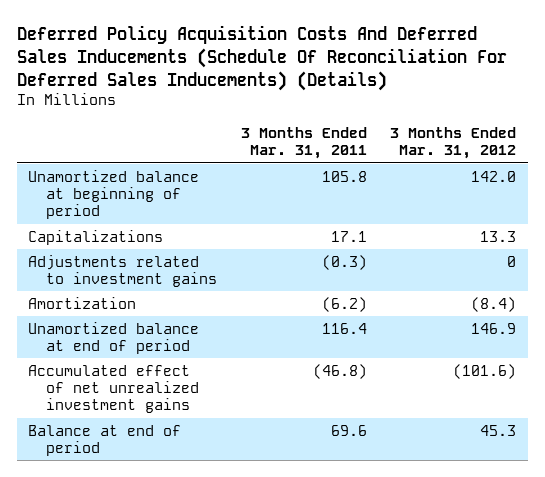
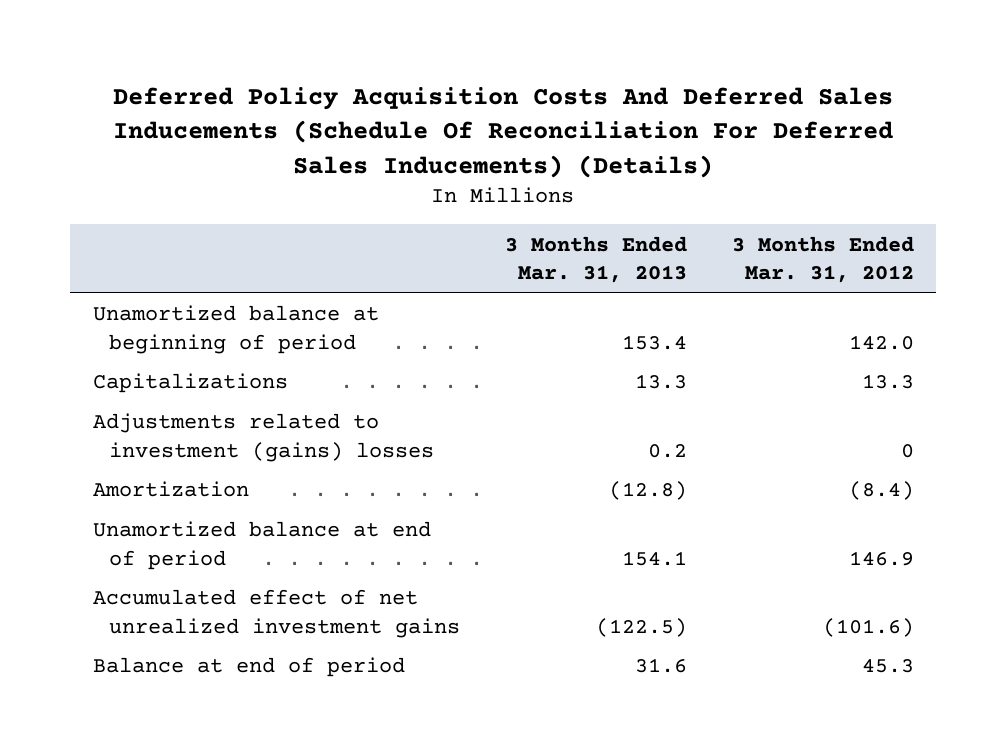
[240,126,367,160] 3 Months Ended Mar. 31, 2011 -> none
none -> [505,235,688,283] 3 Months Ended Mar. 31, 2013
[28,254,217,287] Adjustments related to investment gains -> [92,413,435,462] Adjustments related to investment (gains) losses

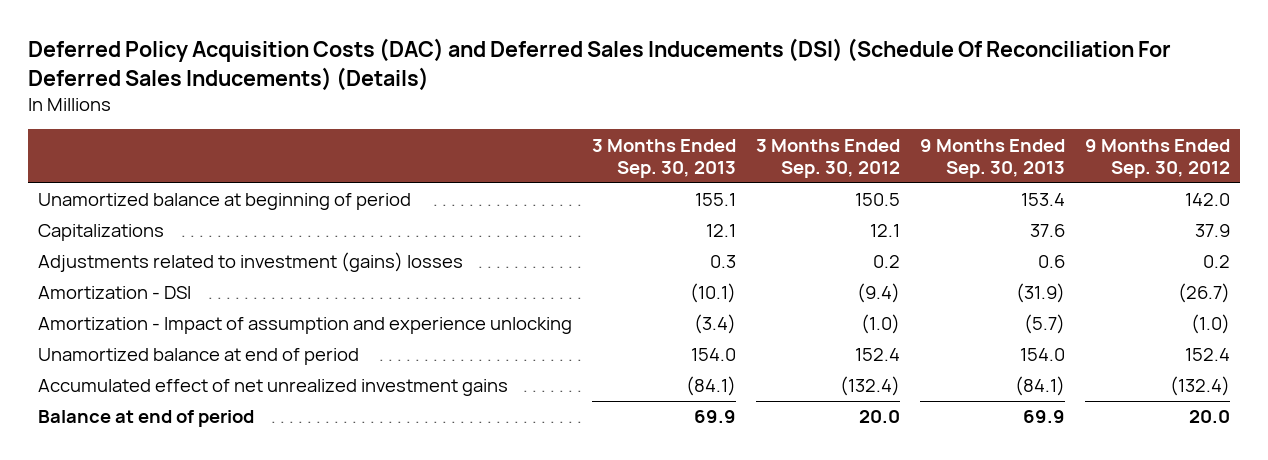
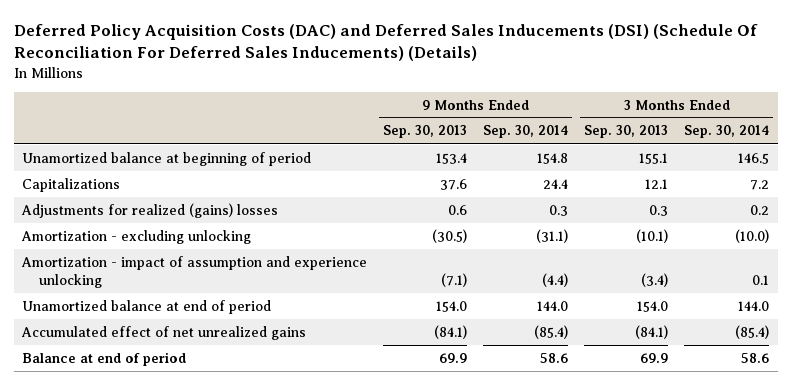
[756,138,901,178] 3 Months Ended Sep. 30, 2012 -> none
[1085,138,1231,178] 9 Months Ended Sep. 30, 2012 -> none
none -> [483,125,569,139] Sep. 30, 2014
none -> [684,125,770,139] Sep. 30, 2014
[38,252,464,273] Adjustments related to investment (gains) losses -> [21,202,279,218] Adjustments for realized (gains) losses
[38,286,192,300] Amortization - DSI -> [21,229,252,244] Amortization - excluding unlocking
[1016,283,1066,304] (31.9) -> [432,228,468,243] (30.5)
[38,317,573,335] Amortization - Impact of assumption and experience unlocking -> [21,255,368,288] Amortization - impact of assumption and experience unlocking
[1024,314,1066,335] (5.7) -> [441,272,468,287] (7.1)
[38,379,509,397] Accumulated effect of net unrealized investment gains -> [21,325,307,340] Accumulated effect of net unrealized gains

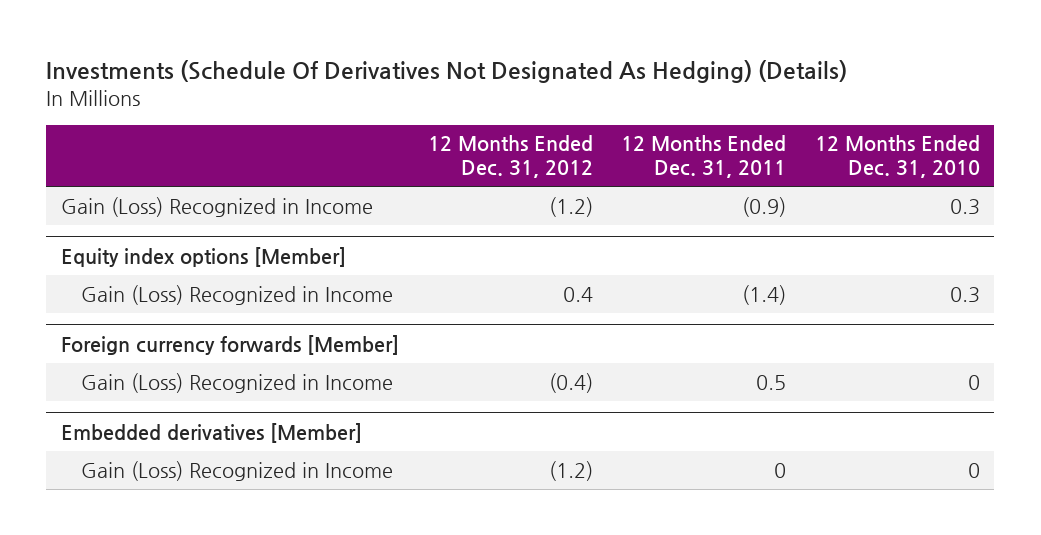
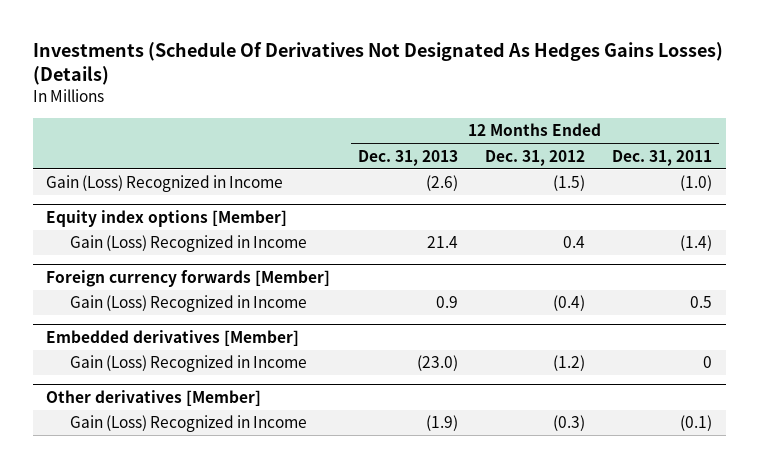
[46,59,848,83] Investments (Schedule Of Derivatives Not Designated As Hedging) (Details) -> [32,41,723,86] Investments (Schedule Of Derivatives Not Designated As Hedges Gains Losses) (Details)
[815,135,981,179] 12 Months Ended Dec. 31, 2010 -> none
none -> [357,149,458,166] Dec. 31, 2013
[548,196,593,217] (1.2) -> [552,175,585,192] (1.5)
[742,196,787,217] (0.9) -> [680,175,713,192] (1.0)
none -> [46,390,262,407] Other derivatives [Member]
none -> [69,415,307,433] Gain (Loss) Recognized in Income

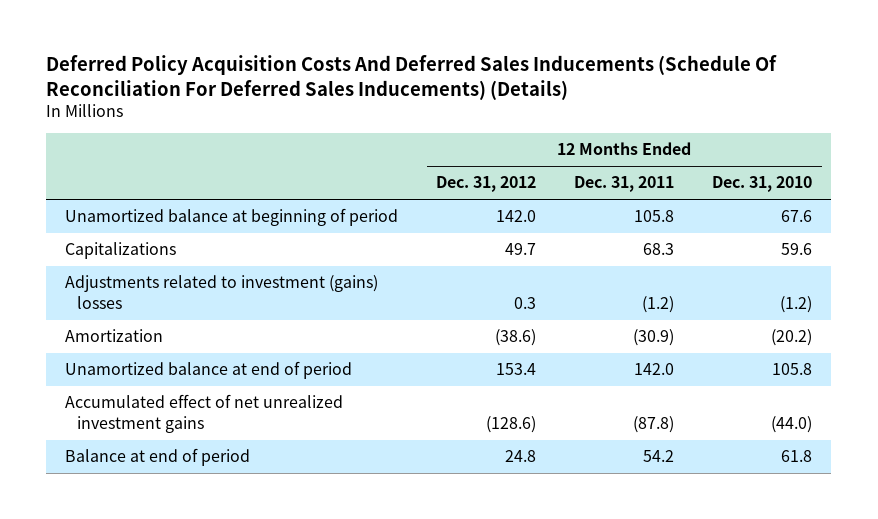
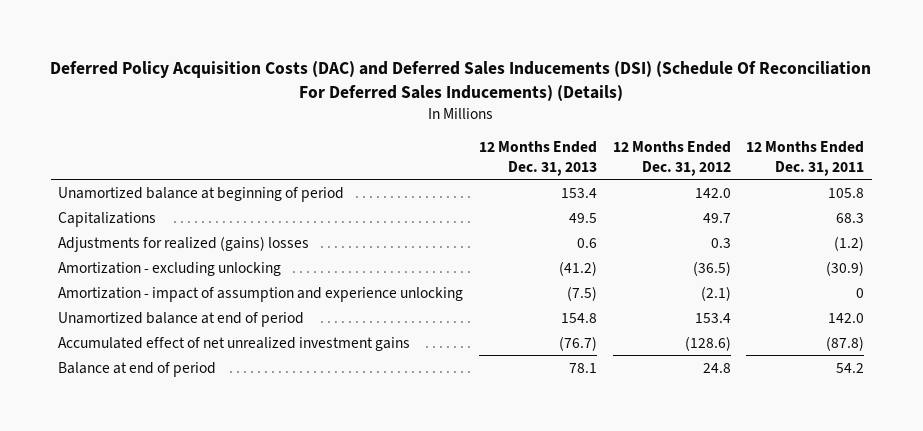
[46,55,778,100] Deferred Policy Acquisition Costs And Deferred Sales Inducements (Schedule Of Reconciliation For Deferred Sales Inducements) (Details) -> [50,61,872,102] Deferred Policy Acquisition Costs (DAC) and Deferred Sales Inducements (DSI) (Schedule Of Reconciliation For Deferred Sales Inducements) (Details)
[712,176,813,193] Dec. 31, 2010 -> none
none -> [479,140,598,176] 12 Months Ended Dec. 31, 2013
[65,329,164,343] Amortization -> none
[65,275,379,309] Adjustments related to investment (gains) losses -> [58,235,310,252] Adjustments for realized (gains) losses
none -> [58,261,282,276] Amortization - excluding unlocking
none -> [58,286,464,302] Amortization - impact of assumption and experience unlocking

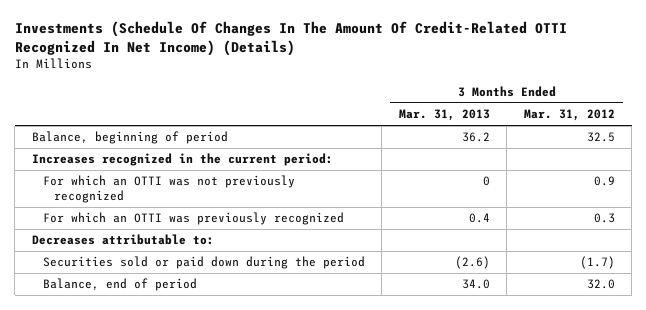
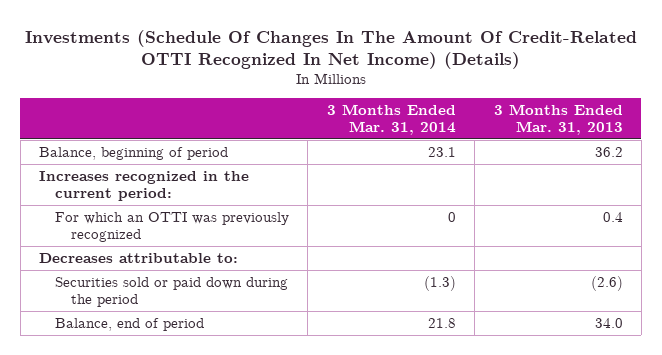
[523,109,615,122] Mar. 31, 2012 -> none
none -> [326,103,456,136] 3 Months Ended Mar. 31, 2014
[42,175,295,203] For which an OTTI was not previously recognized -> none

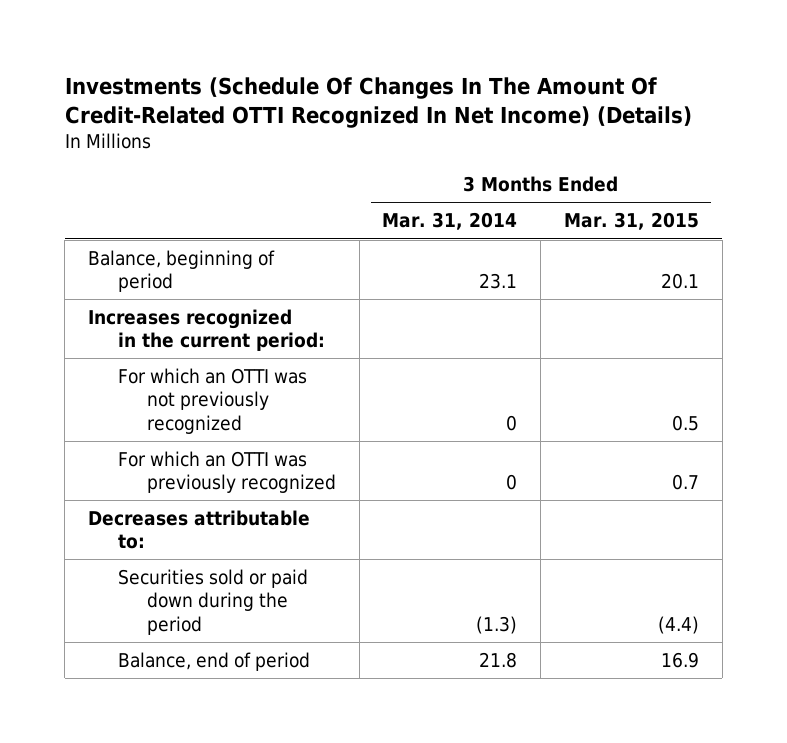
[493,103,623,136] 3 Months Ended Mar. 31, 2013 -> none
none -> [563,212,699,231] Mar. 31, 2015
none -> [117,367,307,434] For which an OTTI was not previously recognized

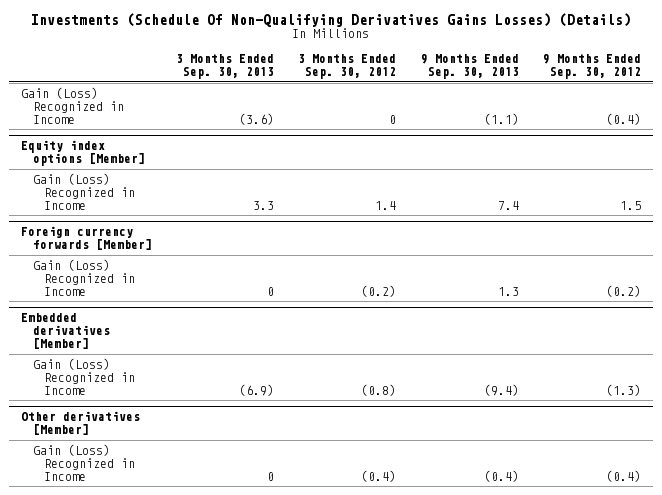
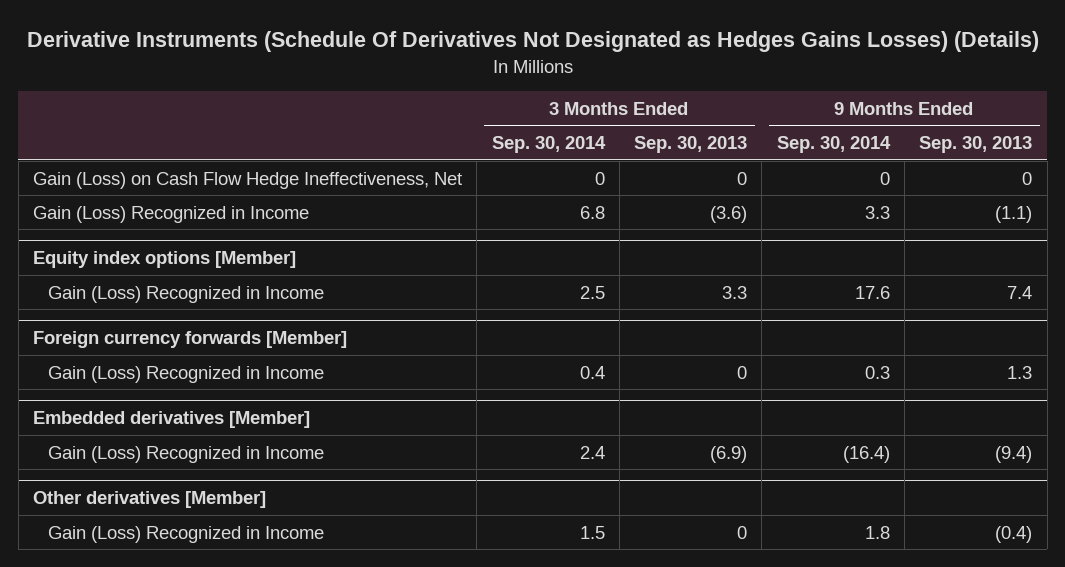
[31,12,632,27] Investments (Schedule Of Non-Qualifying Derivatives Gains Losses) (Details) -> [26,31,1039,53] Derivative Instruments (Schedule Of Derivatives Not Designated as Hedges Gains Losses) (Details)
[298,54,397,80] 3 Months Ended Sep. 30, 2012 -> none
[542,54,641,80] 9 Months Ended Sep. 30, 2012 -> none
none -> [491,136,606,154] Sep. 30, 2014
none -> [776,136,891,154] Sep. 30, 2014
none -> [32,171,462,189] Gain (Loss) on Cash Flow Hedge Ineffectiveness, Net

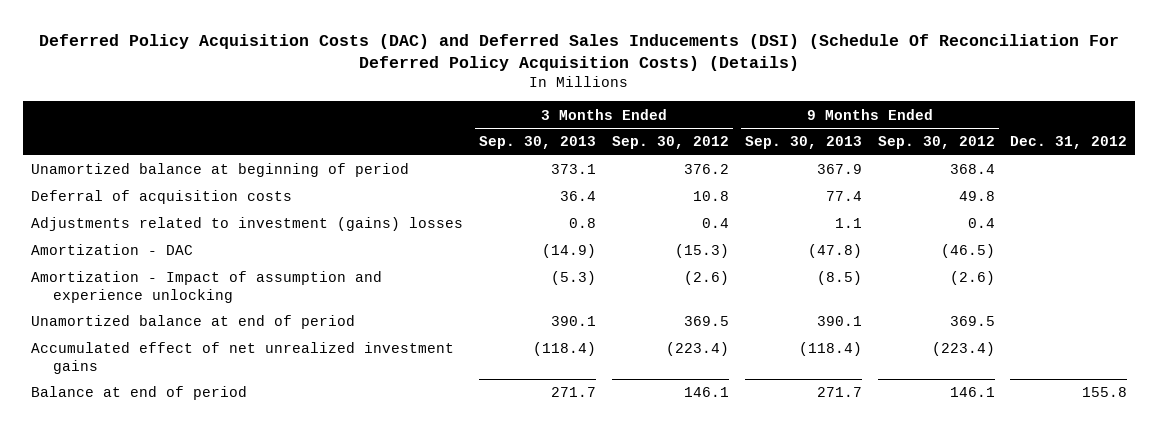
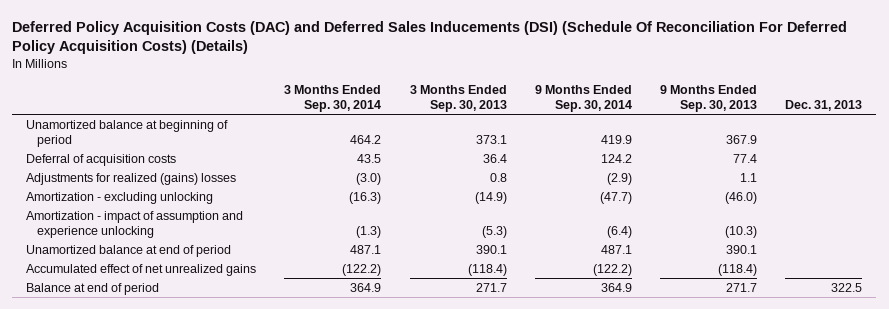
[612,136,730,150] Sep. 30, 2012 -> none
[877,136,995,150] Sep. 30, 2012 -> none
[1010,136,1128,150] Dec. 31, 2012 -> none
none -> [284,85,382,112] 3 Months Ended Sep. 30, 2014
none -> [534,85,632,112] 9 Months Ended Sep. 30, 2014
none -> [785,99,863,111] Dec. 31, 2013
[31,217,464,232] Adjustments related to investment (gains) losses -> [26,172,237,185] Adjustments for realized (gains) losses
[31,244,194,256] Amortization - DAC -> [26,191,214,204] Amortization - excluding unlocking
[807,244,862,259] (47.8) -> [725,191,758,204] (46.0)
[31,271,383,303] Amortization - Impact of assumption and experience unlocking -> [26,210,244,238] Amortization - impact of assumption and experience unlocking
[816,271,862,286] (8.5) -> [725,225,758,238] (10.3)
[31,342,455,374] Accumulated effect of net unrealized investment gains -> [26,263,257,276] Accumulated effect of net unrealized gains

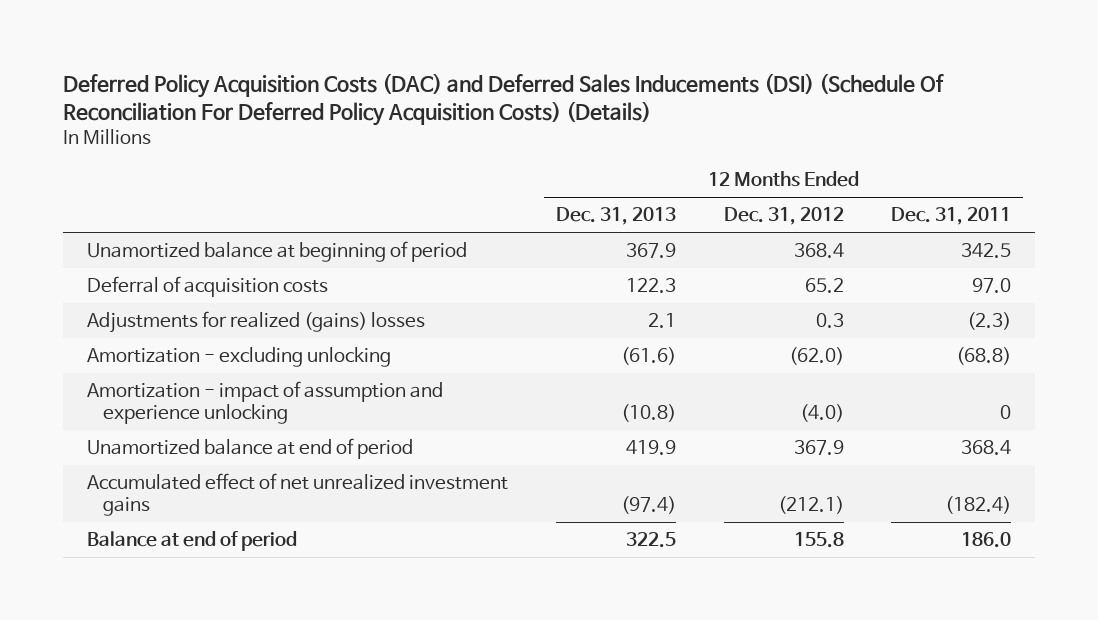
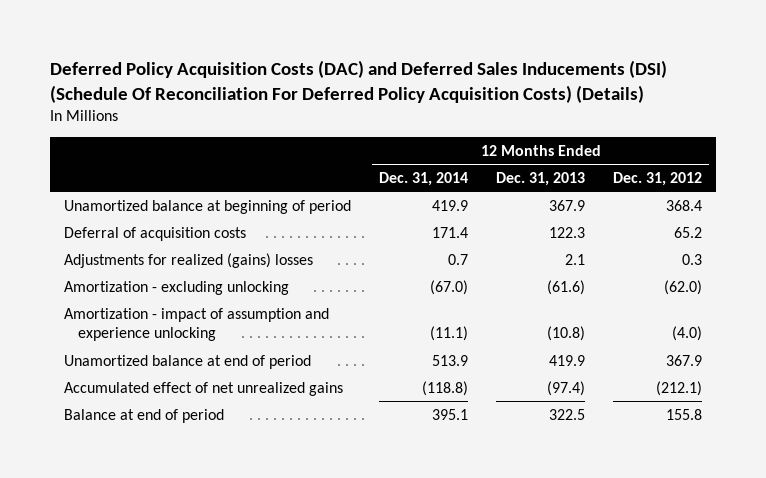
[891,207,1012,226] Dec. 31, 2011 -> none
none -> [379,171,469,186] Dec. 31, 2014
[86,473,508,517] Accumulated effect of net unrealized investment gains -> [63,381,343,396] Accumulated effect of net unrealized gains

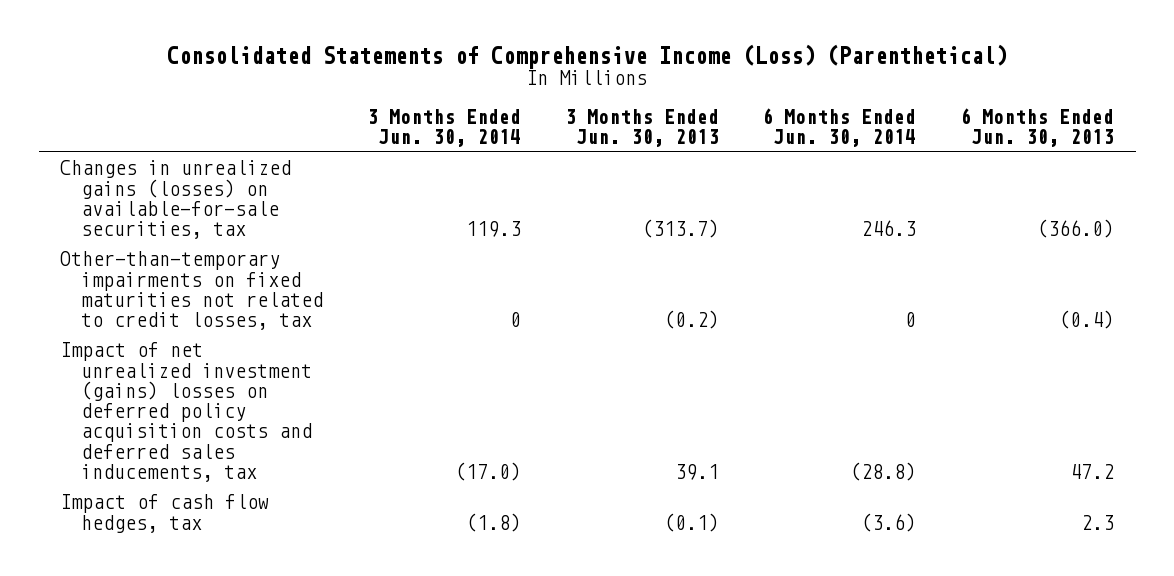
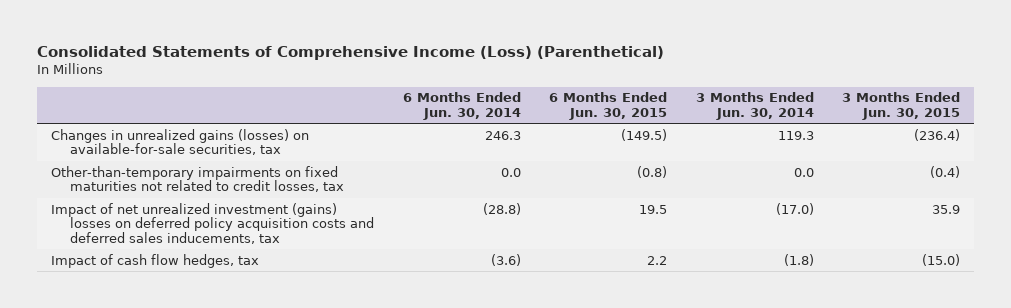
[564,108,719,148] 3 Months Ended Jun. 30, 2013 -> none
[959,107,1114,148] 6 Months Ended Jun. 30, 2013 -> none
none -> [549,92,668,121] 6 Months Ended Jun. 30, 2015
none -> [841,92,960,121] 3 Months Ended Jun. 30, 2015
[509,312,521,328] 0 -> [793,167,814,177] 0.0
[905,312,917,328] 0 -> [500,167,521,177] 0.0

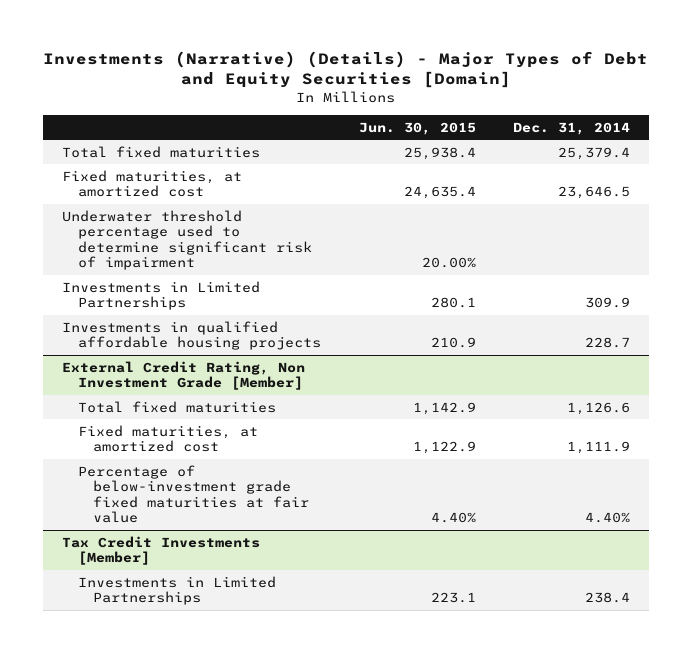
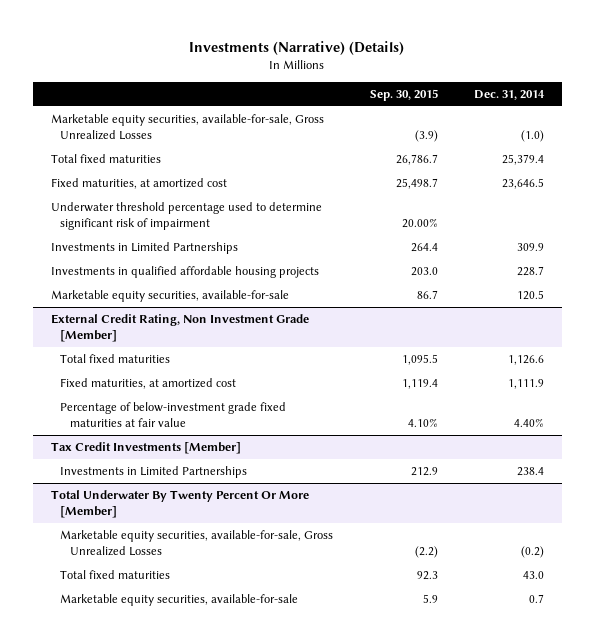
[43,50,649,89] Investments (Narrative) (Details) - Major Types of Debt and Equity Securities [Domain] -> [189,41,405,56] Investments (Narrative) (Details)
[358,121,476,135] Jun. 30, 2015 -> none
none -> [369,88,438,101] Sep. 30, 2015
none -> [50,114,324,140] Marketable equity securities, available-for-sale, Gross Unrealized Losses
none -> [50,290,289,303] Marketable equity securities, available-for-sale
none -> [50,490,309,518] Total Underwater By Twenty Percent Or More [Member]
none -> [60,530,334,556] Marketable equity securities, available-for-sale, Gross Unrealized Losses
none -> [60,570,171,580] Total fixed maturities
none -> [60,594,299,607] Marketable equity securities, available-for-sale

